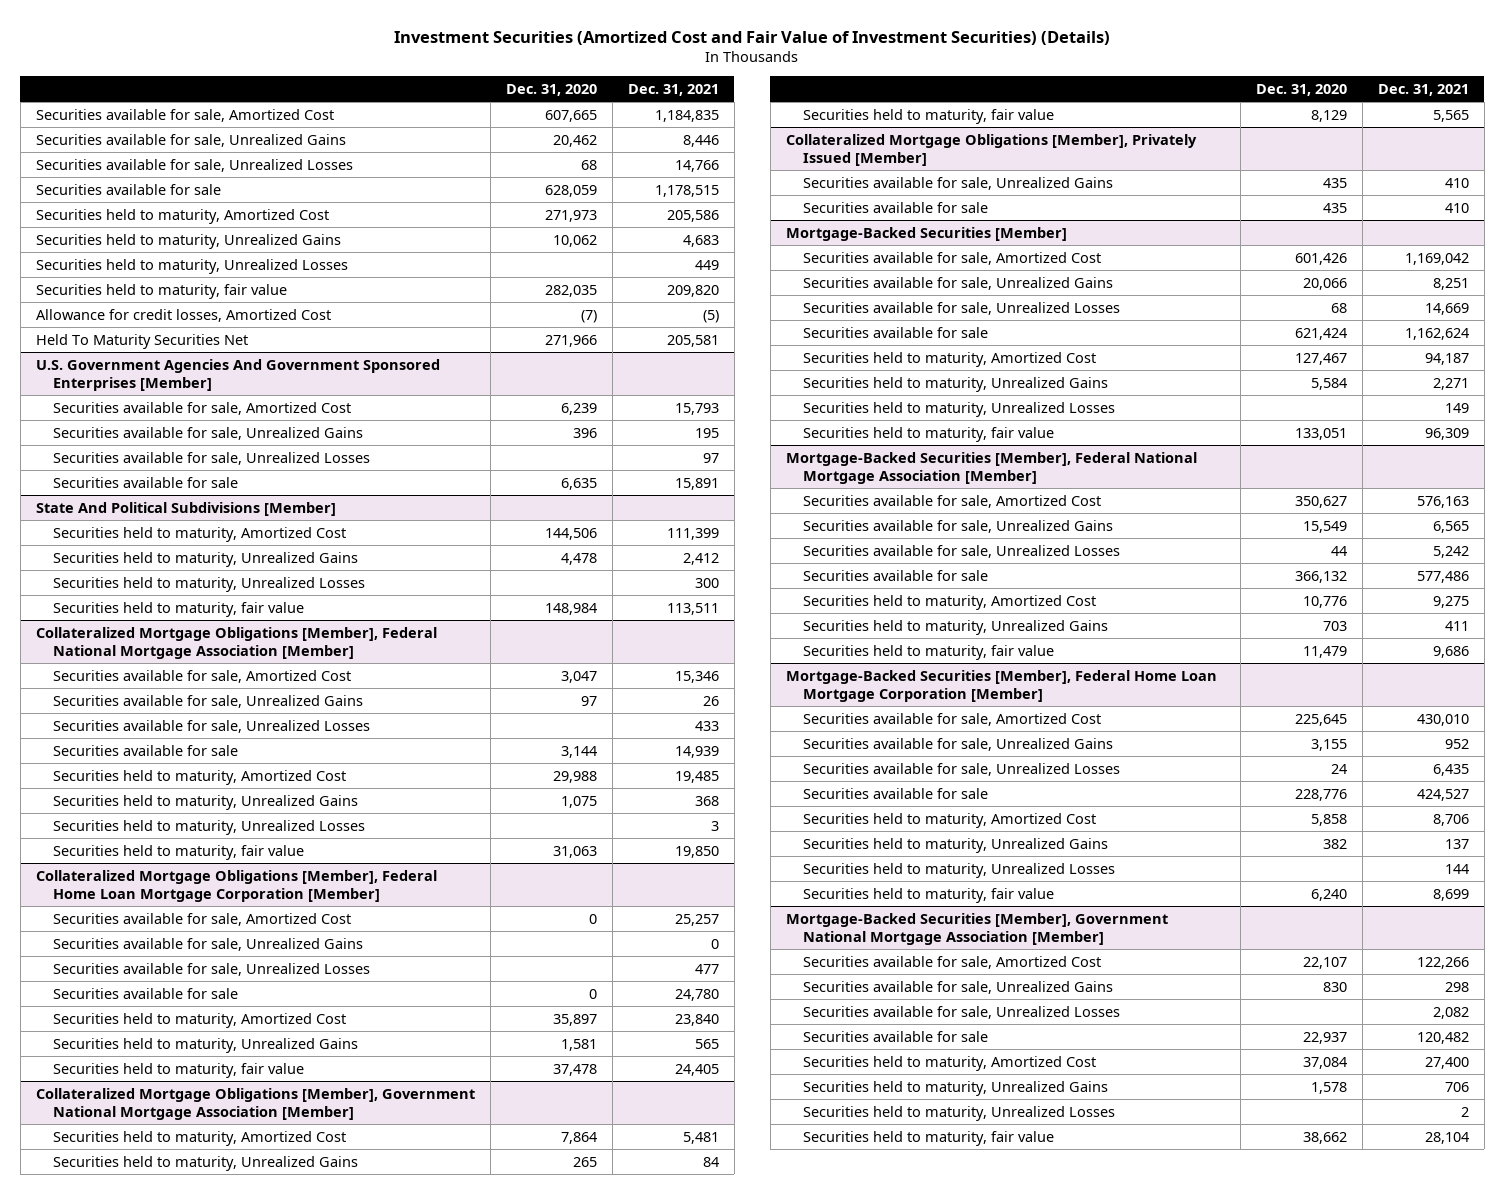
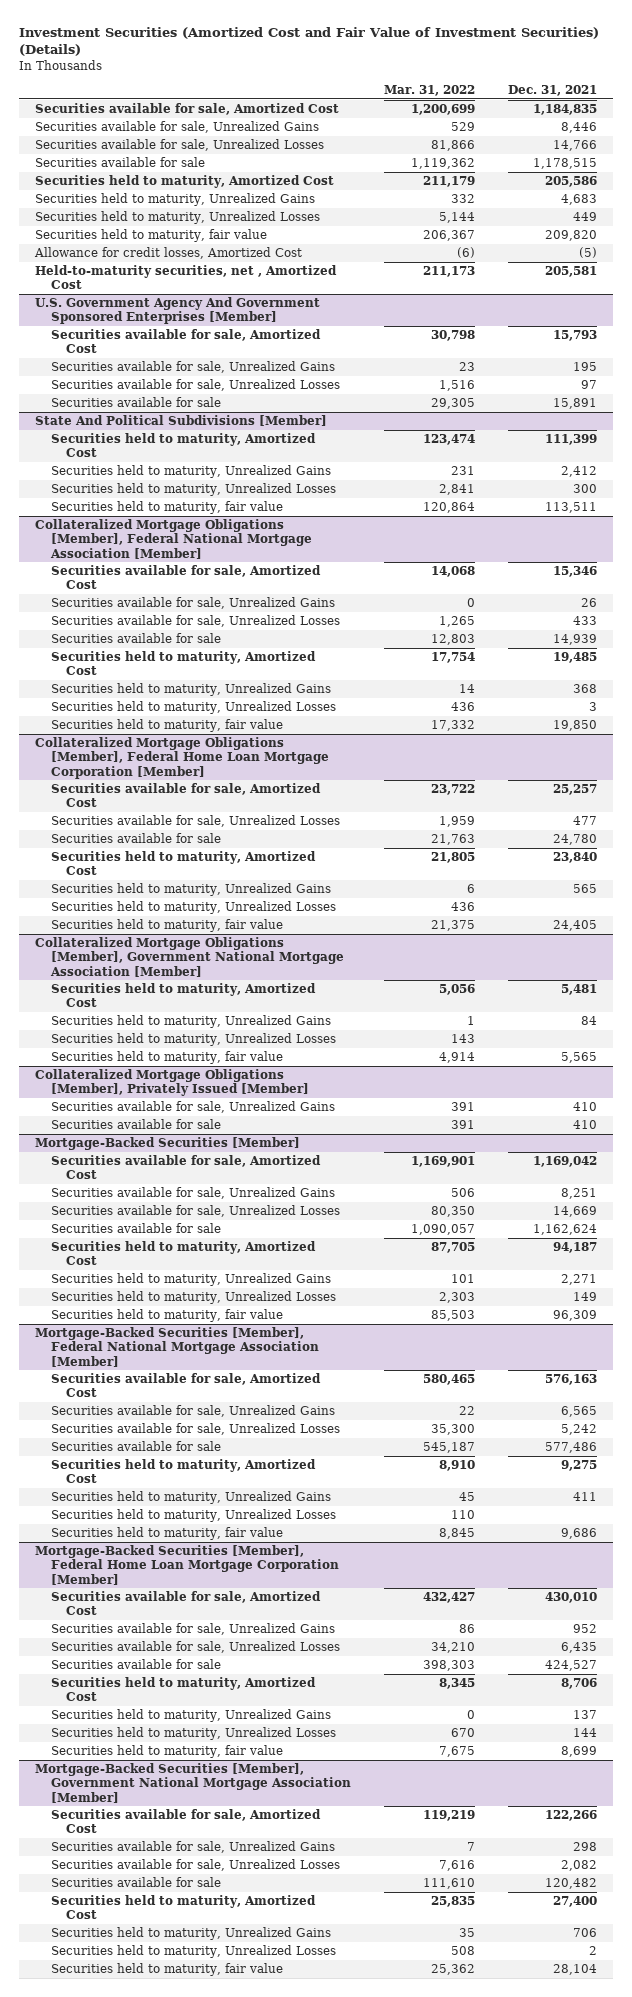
[505,84,597,97] Dec. 31, 2020 -> none
none -> [383,85,475,97] Mar. 31, 2022
[35,333,248,349] Held To Maturity Securities Net -> [35,264,338,290] Held-to-maturity securities, net , Amortized Cost
[35,358,440,392] U.S. Government Agencies And Government Sponsored Enterprises [Member] -> [35,296,321,325] U.S. Government Agency And Government Sponsored Enterprises [Member]
[53,937,364,951] Securities available for sale, Unrealized Gains -> none
none -> [50,900,336,914] Securities held to maturity, Unrealized Losses
none -> [50,1032,336,1046] Securities held to maturity, Unrealized Losses
none -> [50,1508,336,1522] Securities held to maturity, Unrealized Losses

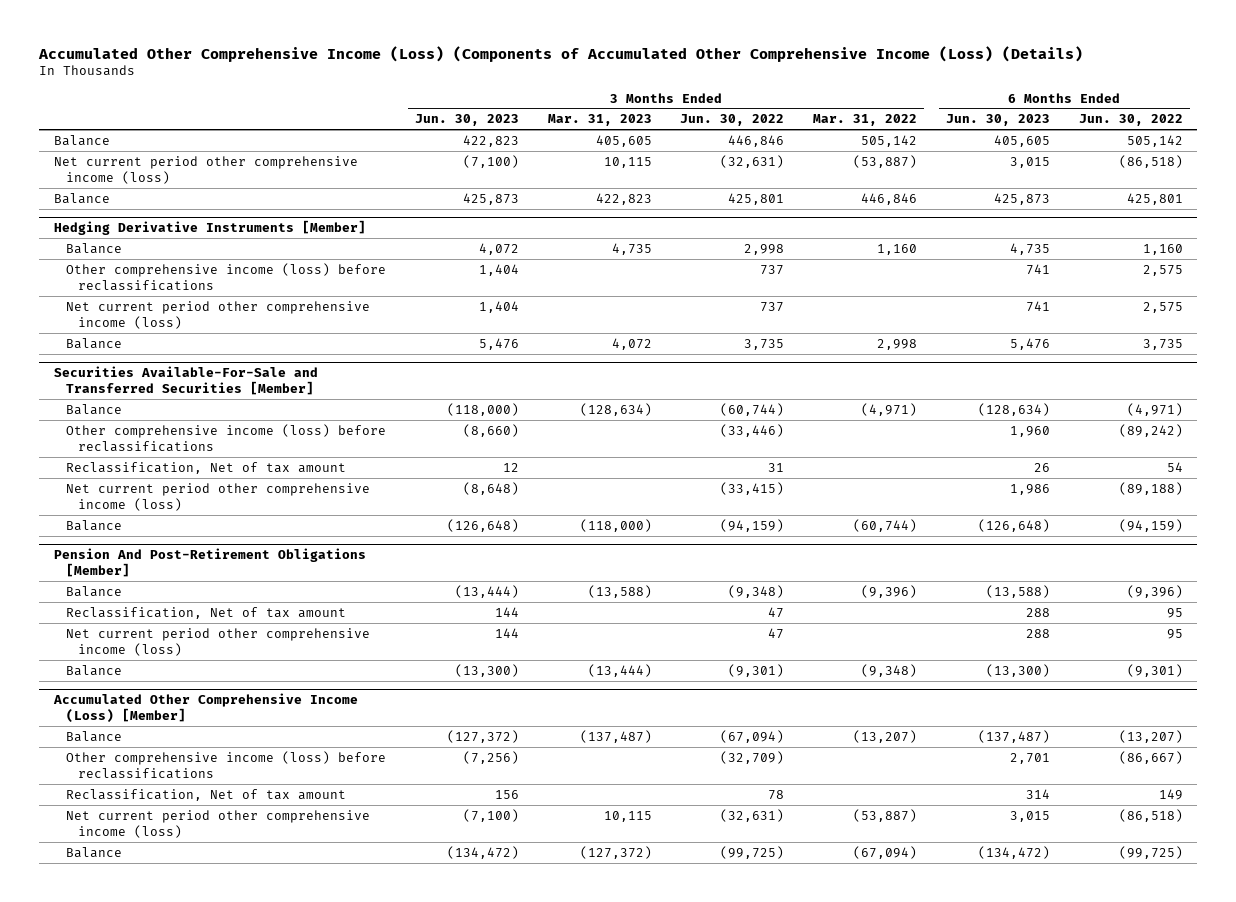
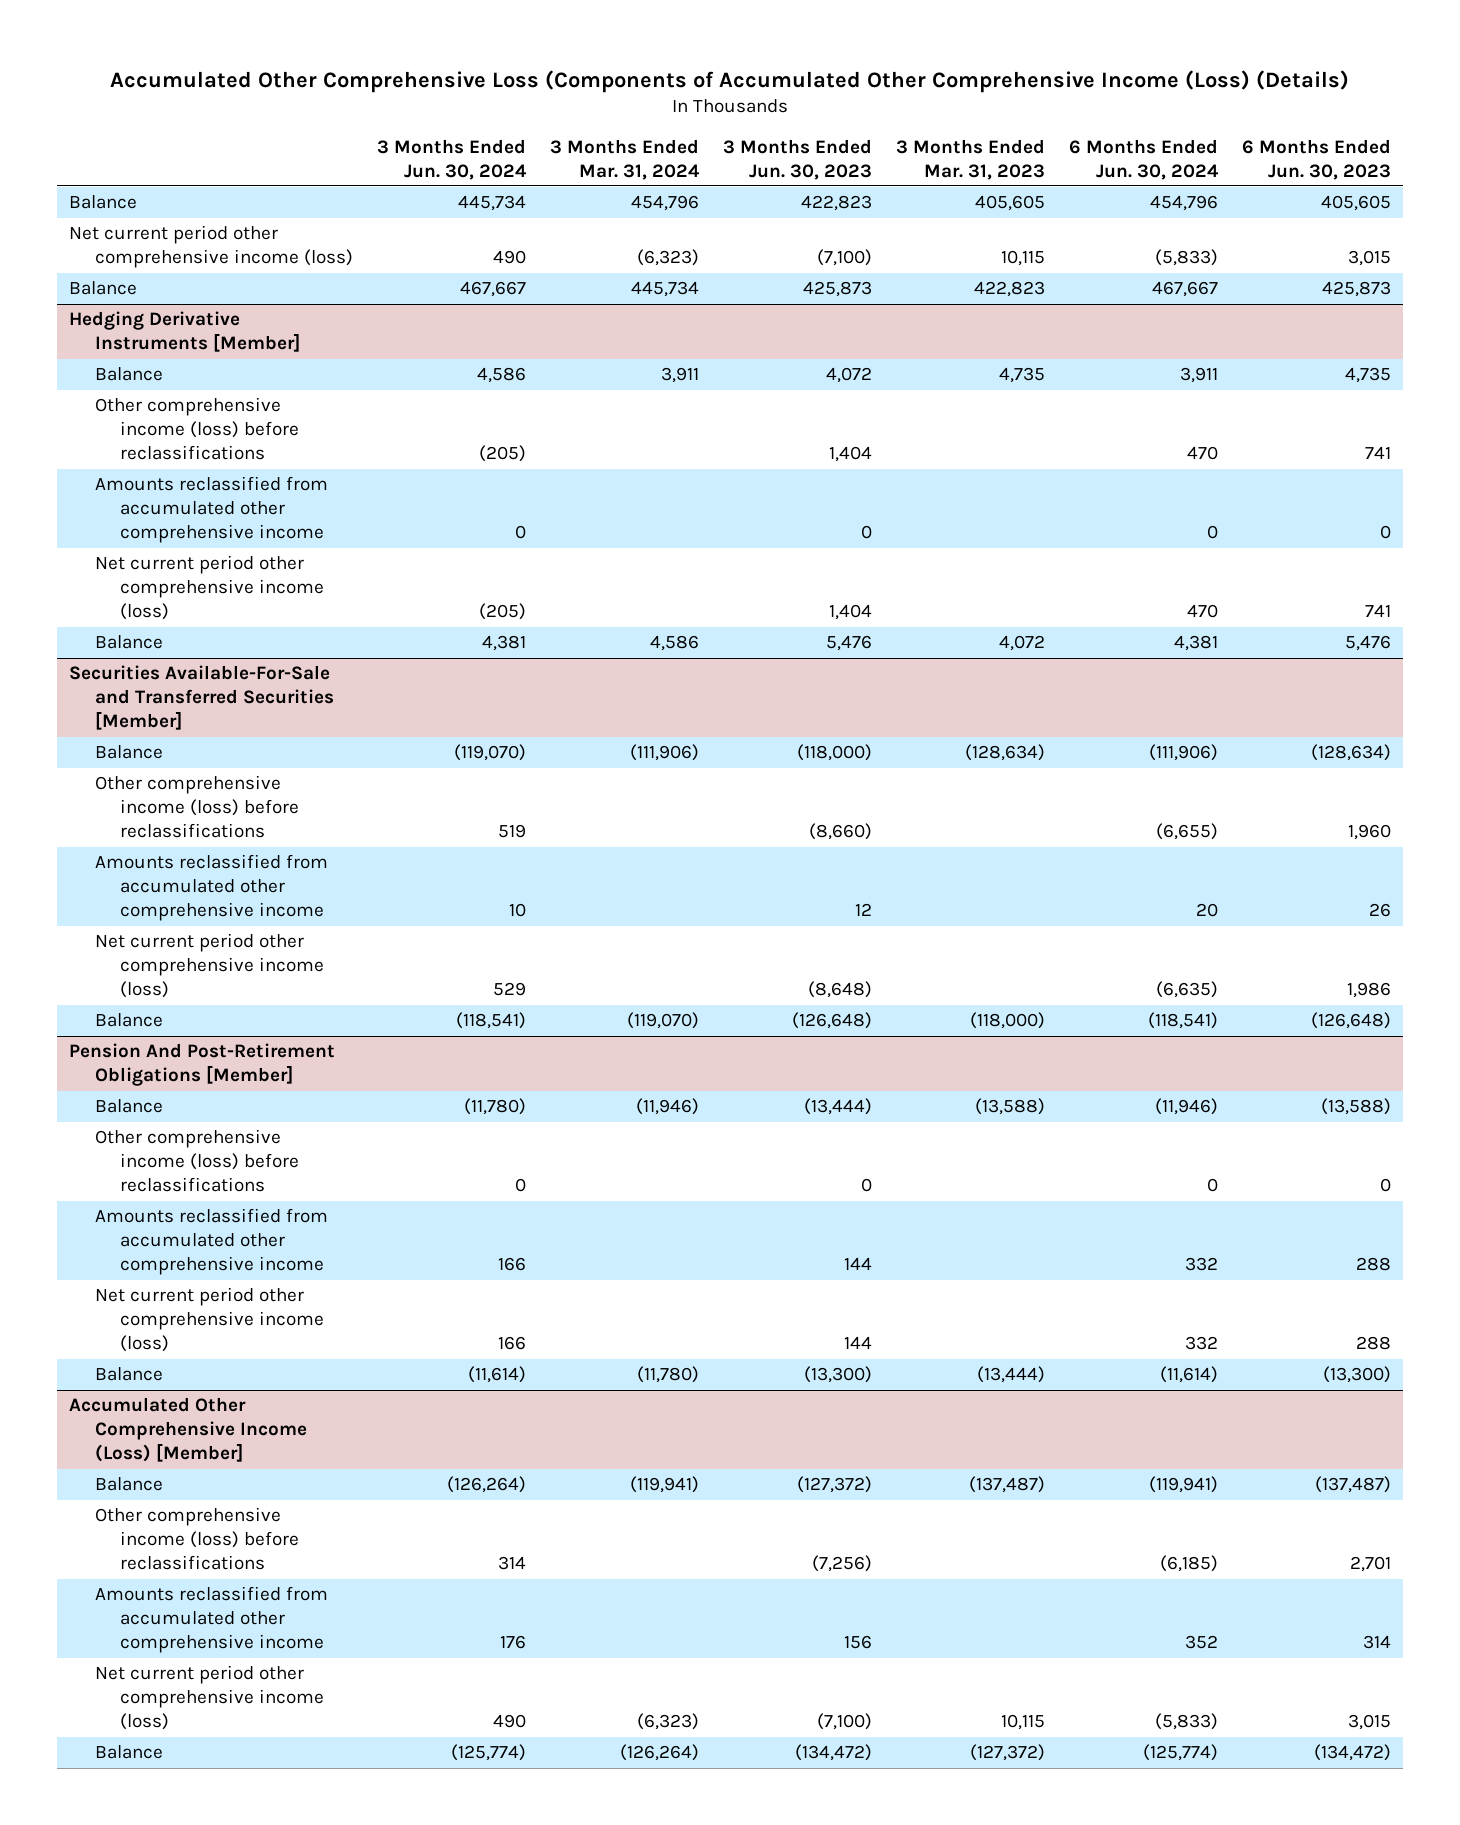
[38,45,1084,62] Accumulated Other Comprehensive Income (Loss) (Components of Accumulated Other Comprehensive Income (Loss) (Details) -> [110,69,1350,93] Accumulated Other Comprehensive Loss (Components of Accumulated Other Comprehensive Income (Loss) (Details)
[680,114,785,127] Jun. 30, 2022 -> none
[813,114,918,127] Mar. 31, 2022 -> none
[1078,114,1183,127] Jun. 30, 2022 -> none
none -> [376,138,527,180] 3 Months Ended Jun. 30, 2024
none -> [549,138,700,180] 3 Months Ended Mar. 31, 2024
none -> [1068,138,1219,180] 6 Months Ended Jun. 30, 2024
none -> [94,476,328,544] Amounts reclassified from accumulated other comprehensive income
[66,461,347,474] Reclassification, Net of tax amount -> [94,854,328,922] Amounts reclassified from accumulated other comprehensive income
none -> [94,1129,299,1193] Other comprehensive income (loss) before reclassifications
[66,606,347,619] Reclassification, Net of tax amount -> [94,1208,328,1276] Amounts reclassified from accumulated other comprehensive income
[66,788,347,801] Reclassification, Net of tax amount -> [94,1586,328,1654] Amounts reclassified from accumulated other comprehensive income

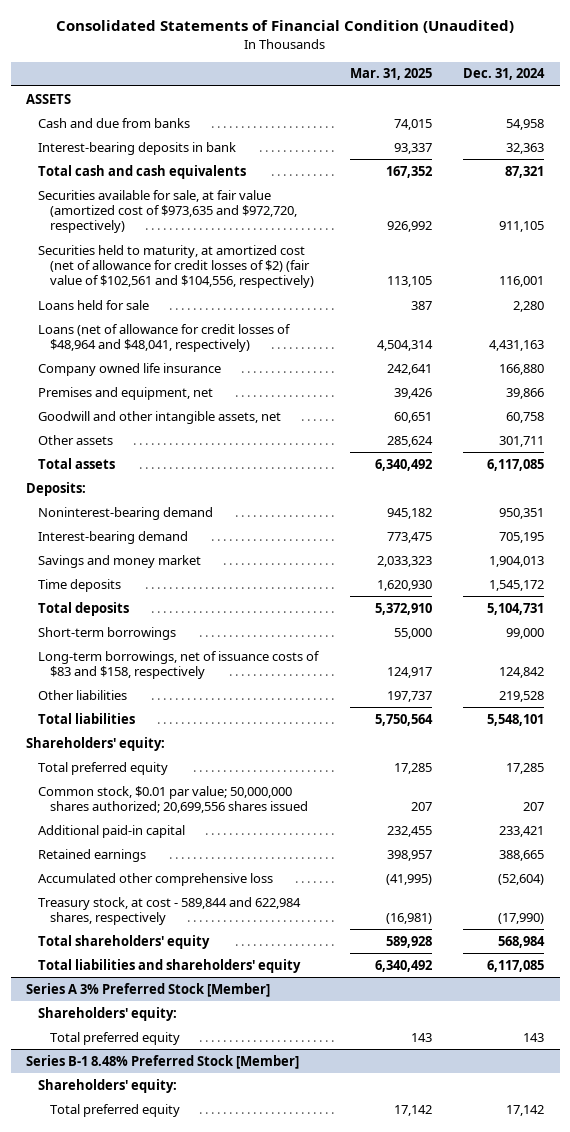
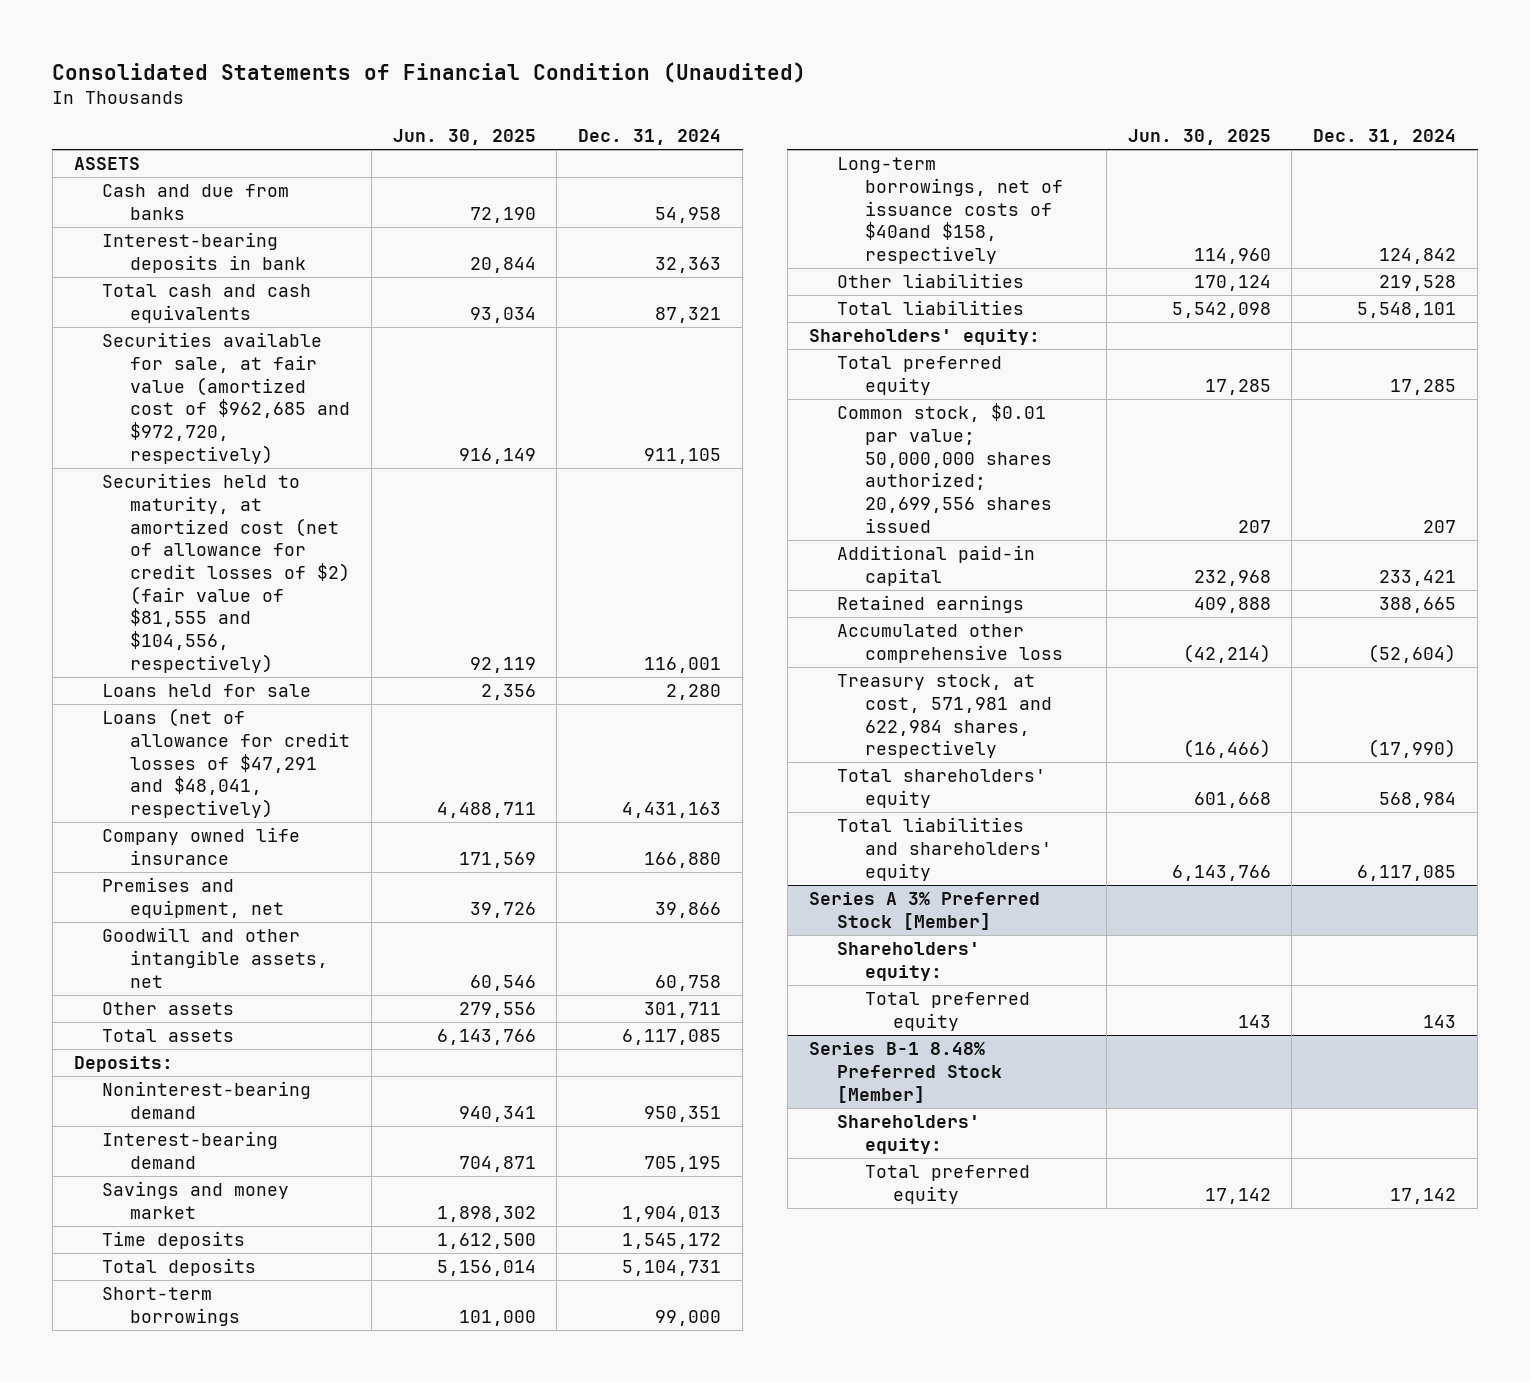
[349,68,432,81] Mar. 31, 2025 -> none
none -> [392,128,536,145] Jun. 30, 2025
[38,189,298,234] Securities available for sale, at fair value (amortized cost of $973,635 and $972,720, respectively) -> [101,332,350,464] Securities available for sale, at fair value (amortized cost of $962,685 and $972,720, respectively)
[38,244,315,289] Securities held to maturity, at amortized cost (net of allowance for credit losses of $2) (fair value of $102,561 and $104,556, respectively) -> [101,473,350,673] Securities held to maturity, at amortized cost (net of allowance for credit losses of $2) (fair value of $81,555 and $104,556, respectively)
[38,323,292,353] Loans (net of allowance for credit losses of $48,964 and $48,041, respectively) -> [101,708,350,818] Loans (net of allowance for credit losses of $47,291 and $48,041, respectively)
[38,650,321,680] Long-term borrowings, net of issuance costs of $83 and $158, respectively -> [836,157,1063,264] Long-term borrowings, net of issuance costs of $40and $158, respectively
[38,896,302,926] Treasury stock, at cost - 589,844 and 622,984 shares, respectively -> [836,674,1052,759] Treasury stock, at cost, 571,981 and 622,984 shares, respectively

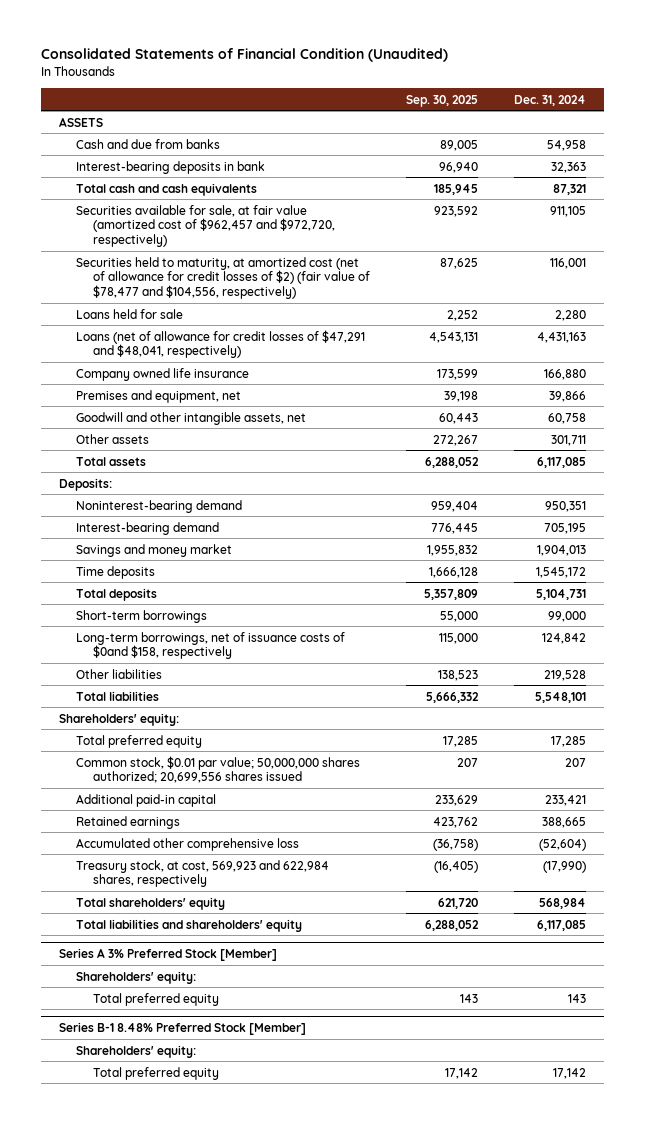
[392,128,536,145] Jun. 30, 2025 -> none
none -> [406,94,479,107] Sep. 30, 2025
[101,332,350,464] Securities available for sale, at fair value (amortized cost of $962,685 and $972,720, respectively) -> [75,204,335,248] Securities available for sale, at fair value (amortized cost of $962,457 and $972,720, respectively)
[101,473,350,673] Securities held to maturity, at amortized cost (net of allowance for credit losses of $2) (fair value of $81,555 and $104,556, respectively) -> [75,256,370,300] Securities held to maturity, at amortized cost (net of allowance for credit losses of $2) (fair value of $78,477 and $104,556, respectively)
[836,157,1063,264] Long-term borrowings, net of issuance costs of $40and $158, respectively -> [75,631,345,660] Long-term borrowings, net of issuance costs of $0and $158, respectively
[836,674,1052,759] Treasury stock, at cost, 571,981 and 622,984 shares, respectively -> [75,859,329,888] Treasury stock, at cost, 569,923 and 622,984 shares, respectively

